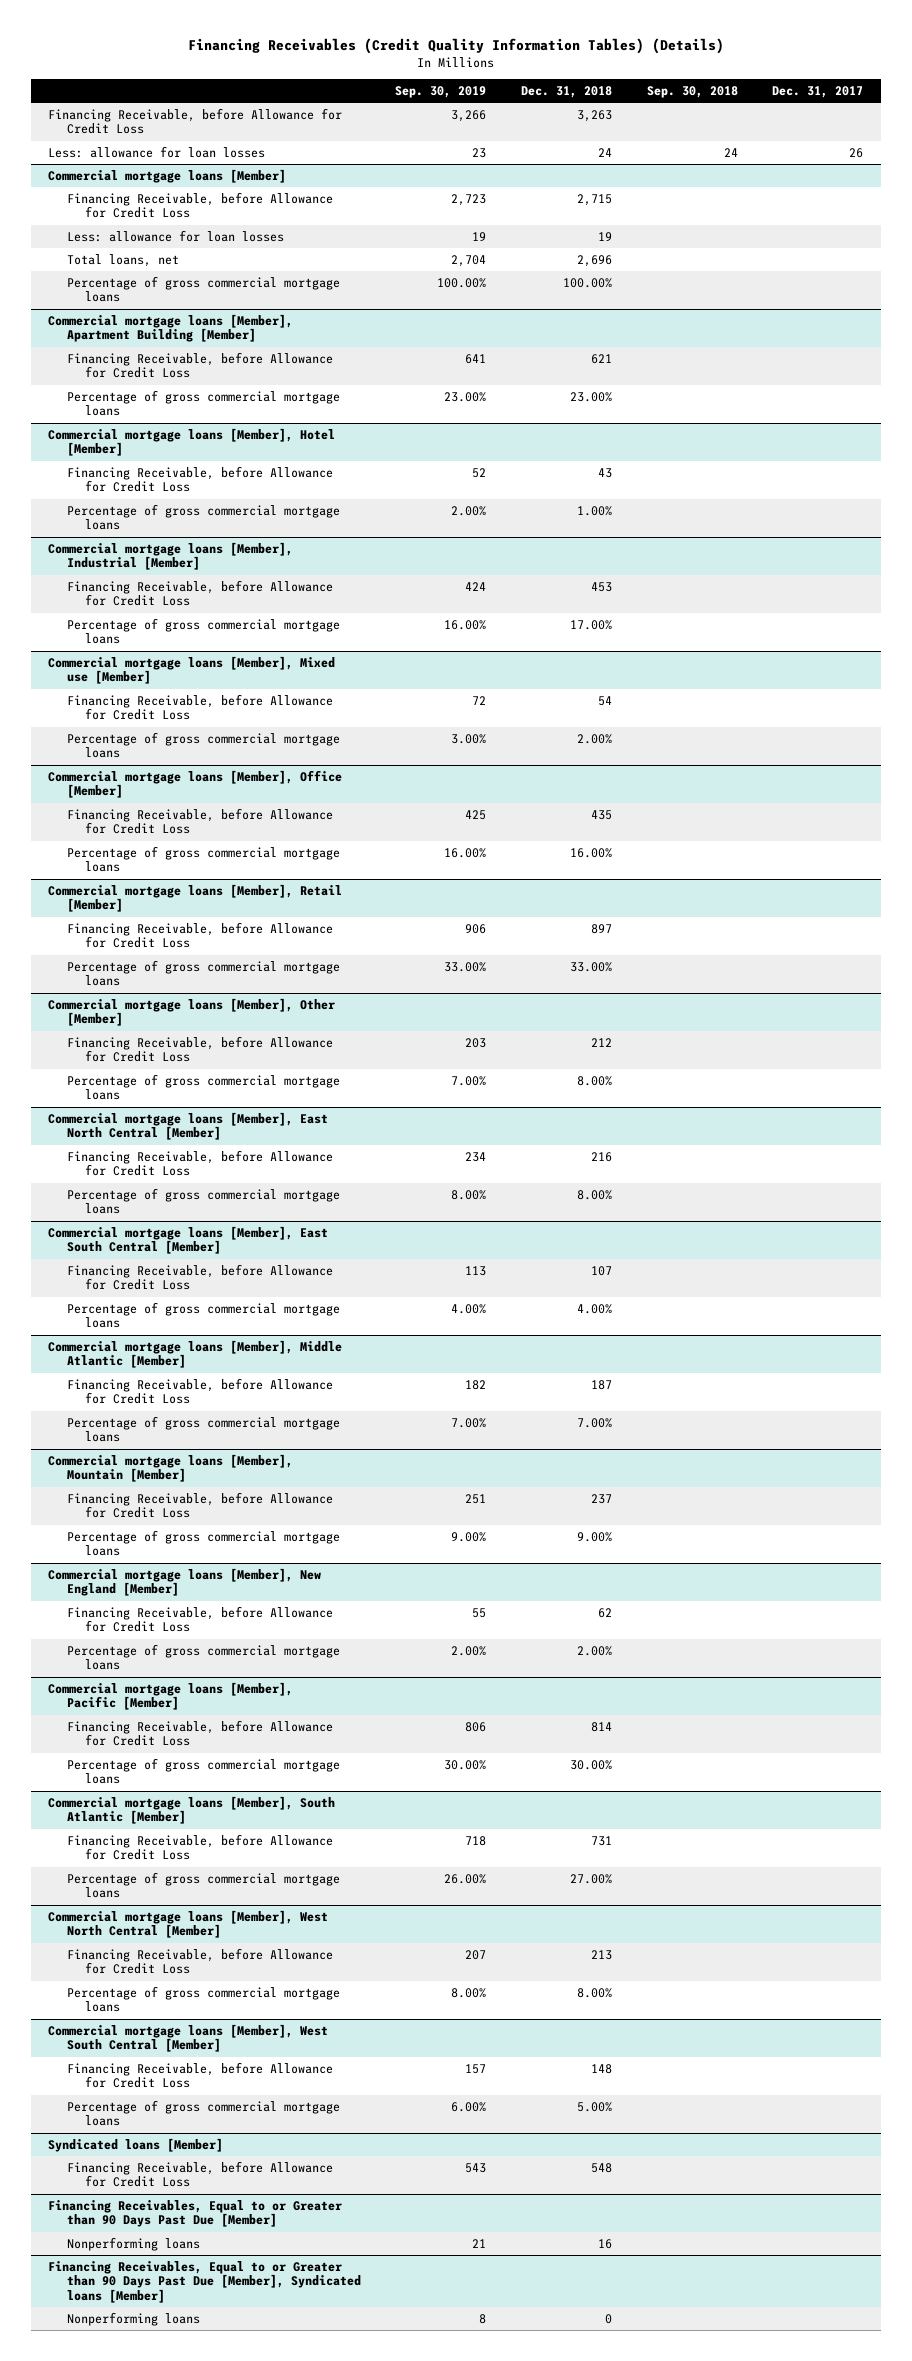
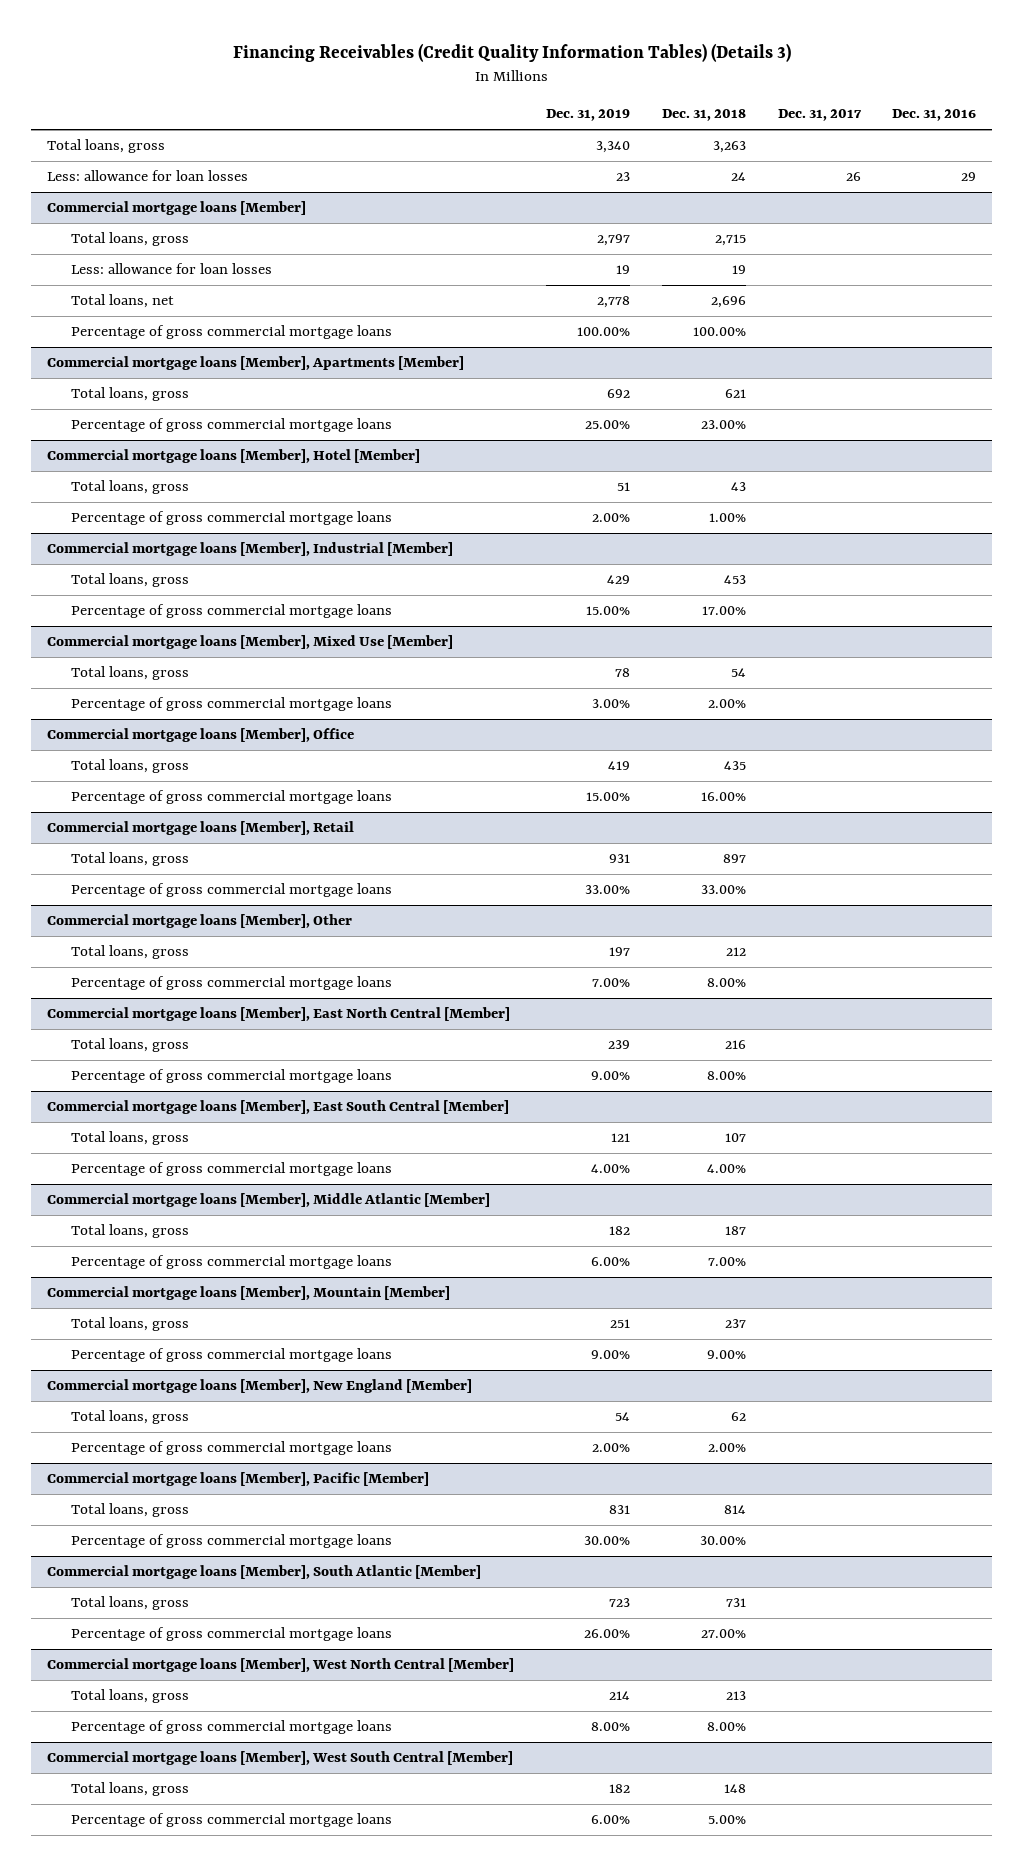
[187,38,724,55] Financing Receivables (Credit Quality Information Tables) (Details) -> [232,42,791,62] Financing Receivables (Credit Quality Information Tables) (Details 3)
[395,86,487,99] Sep. 30, 2019 -> none
[646,86,738,99] Sep. 30, 2018 -> none
none -> [545,109,630,122] Dec. 31, 2019
none -> [892,109,977,122] Dec. 31, 2016
[48,107,343,135] Financing Receivable, before Allowance for Credit Loss -> [47,139,166,154] Total loans, gross
[66,191,333,219] Financing Receivable, before Allowance for Credit Loss -> [71,232,190,247] Total loans, gross
[48,313,294,343] Commercial mortgage loans [Member], Apartment Building [Member] -> [47,356,465,371] Commercial mortgage loans [Member], Apartments [Member]
[66,351,333,379] Financing Receivable, before Allowance for Credit Loss -> [71,387,190,402] Total loans, gross
[66,465,333,493] Financing Receivable, before Allowance for Credit Loss -> [71,480,190,495] Total loans, gross
[66,579,333,607] Financing Receivable, before Allowance for Credit Loss -> [71,573,190,588] Total loans, gross
[48,655,336,685] Commercial mortgage loans [Member], Mixed use [Member] -> [47,635,454,650] Commercial mortgage loans [Member], Mixed Use [Member]
[66,693,333,721] Financing Receivable, before Allowance for Credit Loss -> [71,666,190,681] Total loans, gross
[48,769,343,799] Commercial mortgage loans [Member], Office [Member] -> [47,728,355,743] Commercial mortgage loans [Member], Office
[66,807,333,835] Financing Receivable, before Allowance for Credit Loss -> [71,759,190,774] Total loans, gross
[48,883,343,913] Commercial mortgage loans [Member], Retail [Member] -> [47,821,355,836] Commercial mortgage loans [Member], Retail
[66,921,333,949] Financing Receivable, before Allowance for Credit Loss -> [71,852,190,867] Total loans, gross
[48,997,336,1027] Commercial mortgage loans [Member], Other [Member] -> [47,914,353,929] Commercial mortgage loans [Member], Other
[66,1035,333,1063] Financing Receivable, before Allowance for Credit Loss -> [71,945,190,960] Total loans, gross
[66,1149,333,1177] Financing Receivable, before Allowance for Credit Loss -> [71,1038,190,1053] Total loans, gross
[66,1263,333,1291] Financing Receivable, before Allowance for Credit Loss -> [71,1131,190,1146] Total loans, gross
[66,1377,333,1405] Financing Receivable, before Allowance for Credit Loss -> [71,1224,190,1239] Total loans, gross
[66,1491,333,1519] Financing Receivable, before Allowance for Credit Loss -> [71,1317,190,1332] Total loans, gross
[66,1605,333,1633] Financing Receivable, before Allowance for Credit Loss -> [71,1410,190,1425] Total loans, gross
[66,1719,333,1747] Financing Receivable, before Allowance for Credit Loss -> [71,1503,190,1518] Total loans, gross
[66,1833,333,1861] Financing Receivable, before Allowance for Credit Loss -> [71,1596,190,1611] Total loans, gross
[66,1947,333,1975] Financing Receivable, before Allowance for Credit Loss -> [71,1689,190,1704] Total loans, gross
[66,2061,333,2089] Financing Receivable, before Allowance for Credit Loss -> [71,1782,190,1797] Total loans, gross
[48,2137,224,2152] Syndicated loans [Member] -> none
[66,2160,333,2188] Financing Receivable, before Allowance for Credit Loss -> none
[48,2199,343,2228] Financing Receivables, Equal to or Greater than 90 Days Past Due [Member] -> none
[66,2236,200,2251] Nonperforming loans -> none
[48,2260,361,2304] Financing Receivables, Equal to or Greater than 90 Days Past Due [Member], Syndicated loans [Member] -> none
[66,2311,200,2326] Nonperforming loans -> none

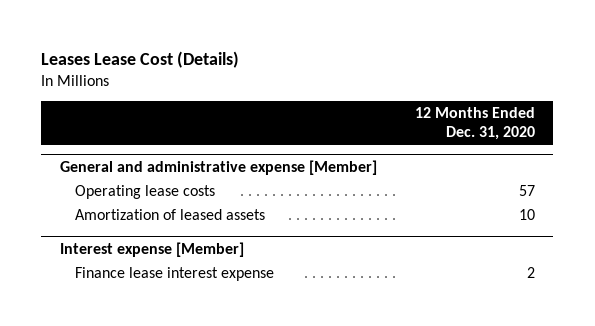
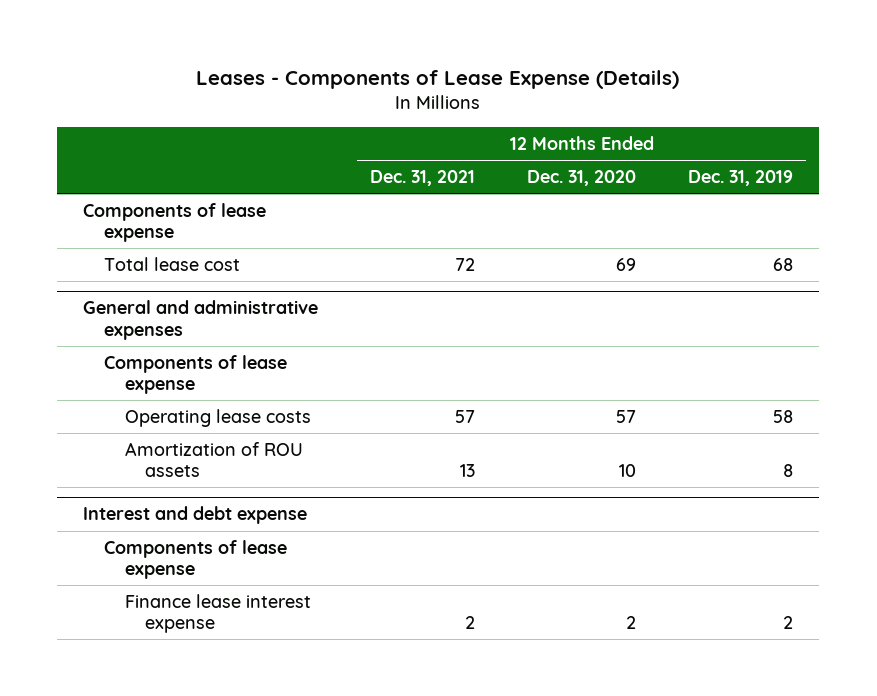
[41,51,240,69] Leases Lease Cost (Details) -> [196,70,680,90] Leases - Components of Lease Expense (Details)
none -> [370,170,476,187] Dec. 31, 2021
none -> [688,170,794,187] Dec. 31, 2019
none -> [83,202,267,243] Components of lease expense
none -> [103,256,240,271] Total lease cost
[60,159,378,175] General and administrative expense [Member] -> [83,300,319,340] General and administrative expenses
none -> [103,354,287,395] Components of lease expense
[60,241,245,257] Interest expense [Member] -> none
[74,209,265,221] Amortization of leased assets -> [124,441,303,478] Amortization of ROU assets
none -> [83,506,308,525] Interest and debt expense
none -> [103,539,287,580] Components of lease expense

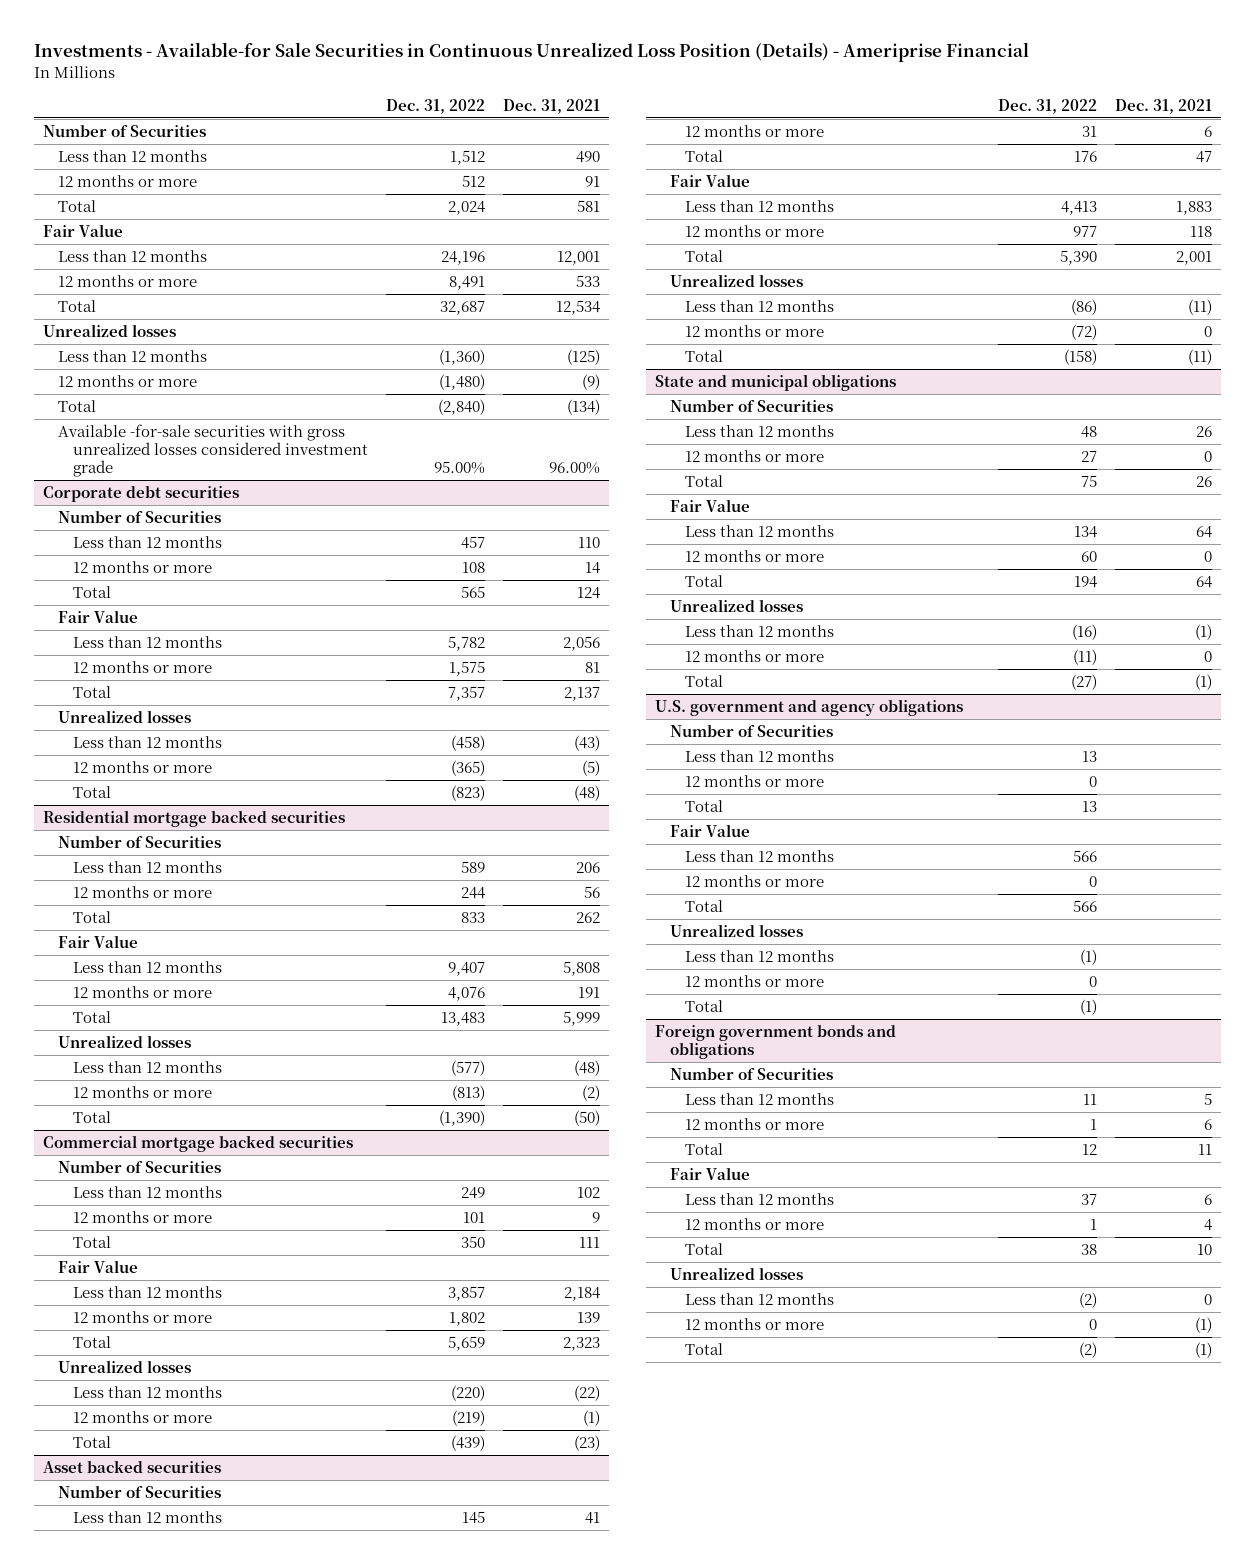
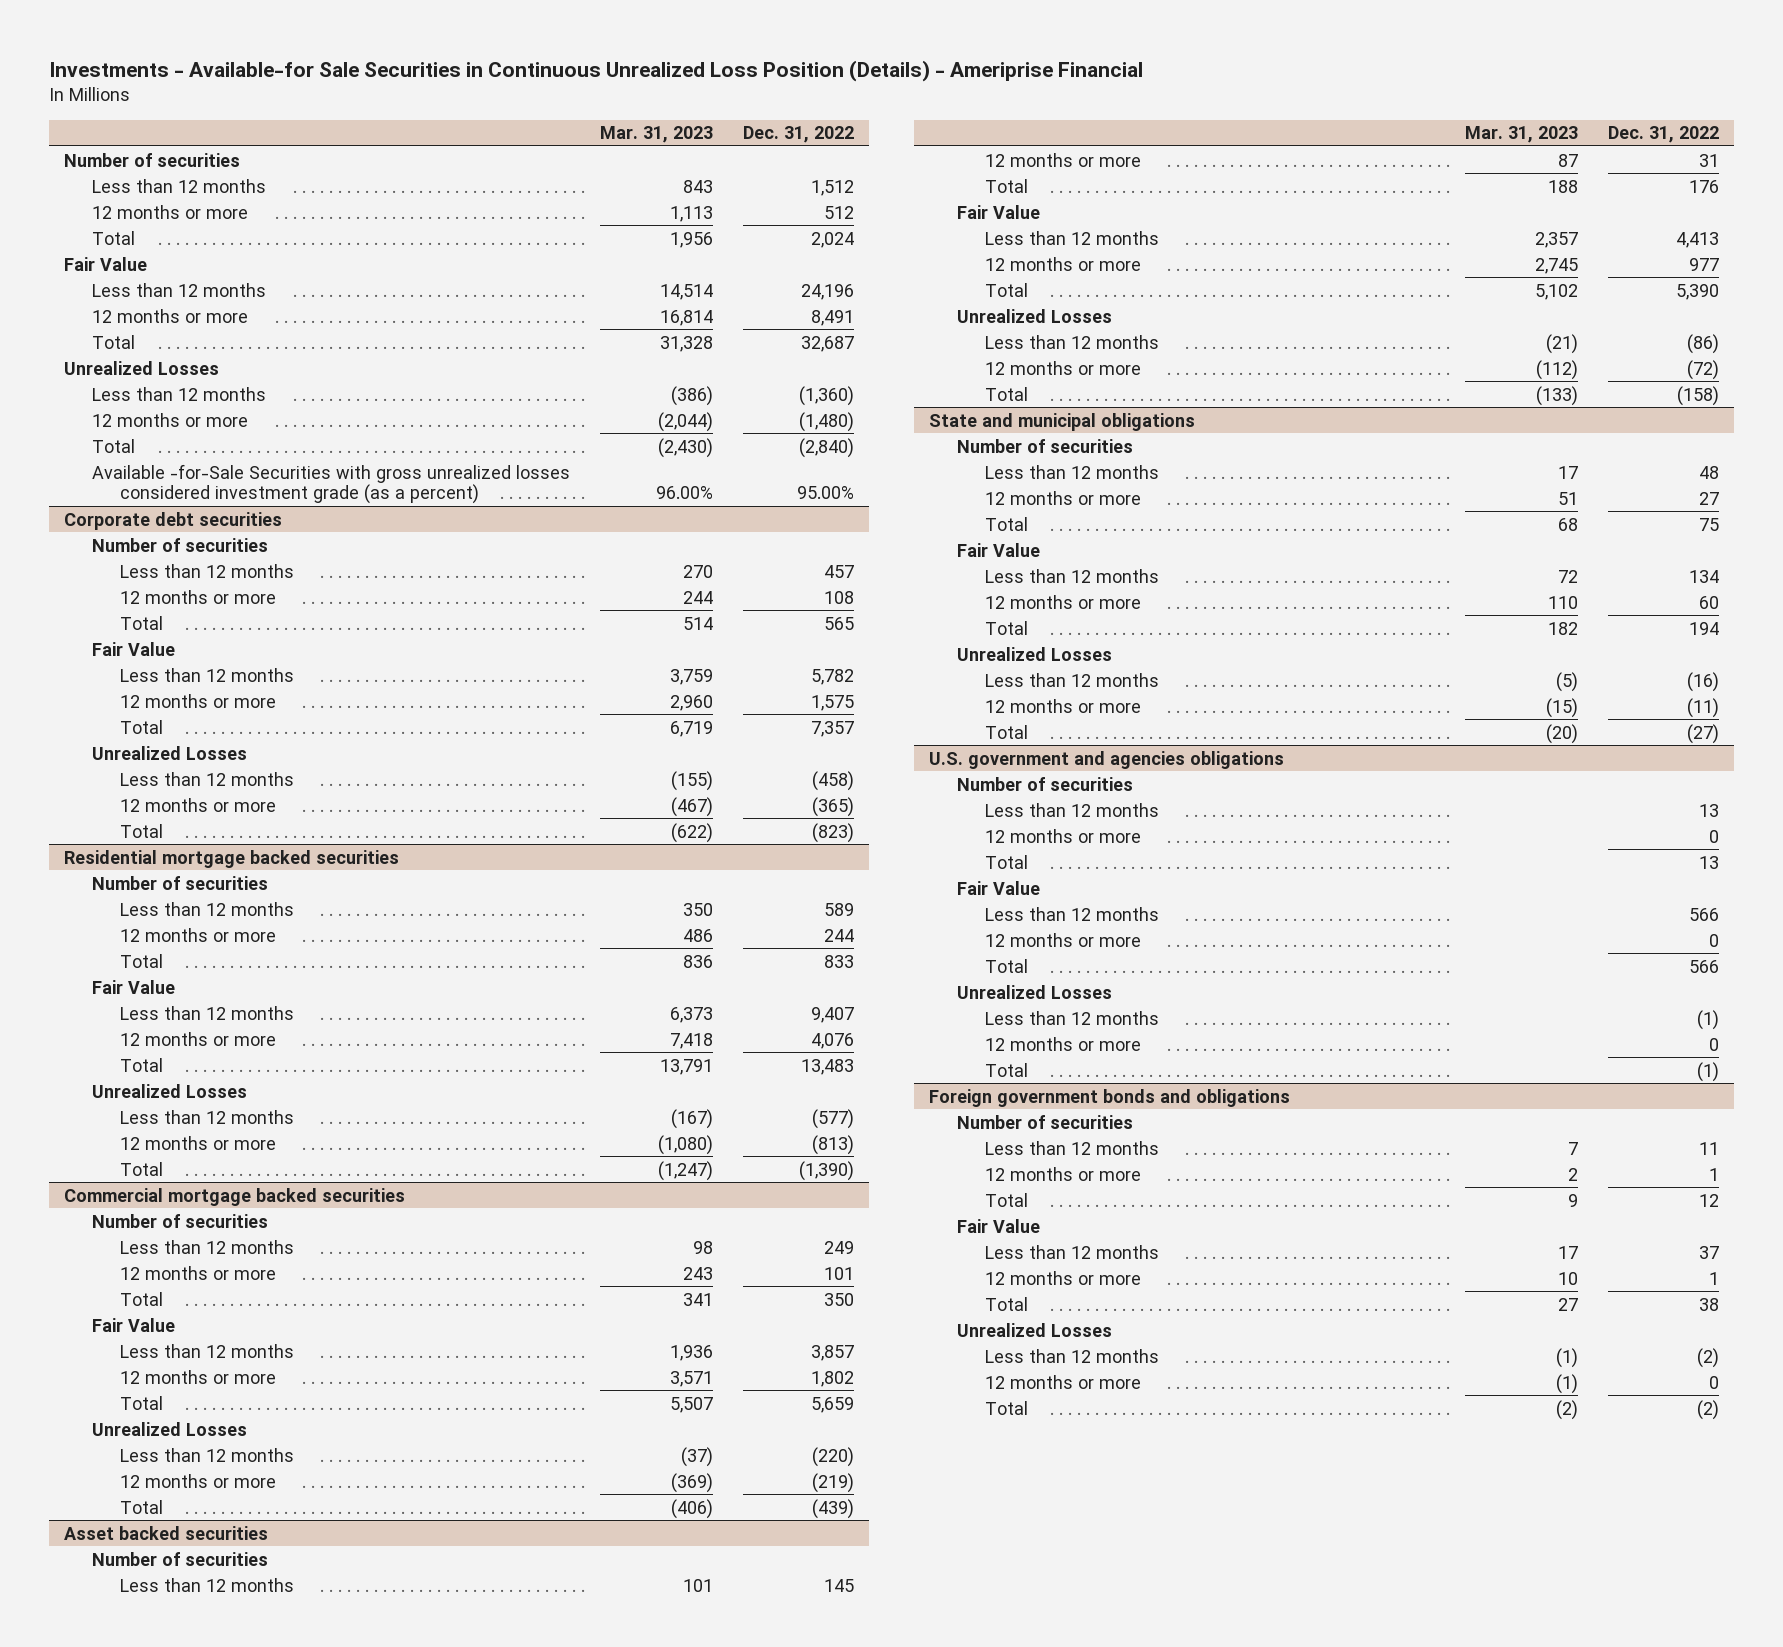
[502,98,600,114] Dec. 31, 2021 -> none
none -> [599,126,713,144] Mar. 31, 2023
[43,124,207,137] Number of Securities -> [63,152,240,167] Number of securities
[43,323,177,337] Unrealized losses -> [63,360,219,375] Unrealized Losses
[57,423,368,478] Available -for-sale securities with gross unrealized losses considered investment grade -> [91,463,570,505] Available -for-Sale Securities with gross unrealized losses considered investment grade (as a percent)
[57,510,221,523] Number of Securities -> [91,537,268,552] Number of securities
[57,709,191,723] Unrealized losses -> [91,745,247,760] Unrealized Losses
[57,835,221,848] Number of Securities -> [91,875,268,890] Number of securities
[57,1034,191,1048] Unrealized losses -> [91,1083,247,1098] Unrealized Losses
[57,1160,221,1173] Number of Securities -> [91,1213,268,1228] Number of securities
[57,1359,191,1373] Unrealized losses -> [91,1421,247,1436] Unrealized Losses
[57,1485,221,1498] Number of Securities -> [91,1551,268,1566] Number of securities
[669,273,803,287] Unrealized losses -> [956,308,1112,323] Unrealized Losses
[669,399,833,412] Number of Securities -> [956,438,1133,453] Number of securities
[669,598,803,612] Unrealized losses -> [956,646,1112,661] Unrealized Losses
[655,698,964,716] U.S. government and agency obligations -> [928,750,1284,769] U.S. government and agencies obligations
[669,724,833,737] Number of Securities -> [956,776,1133,791] Number of securities
[669,923,803,937] Unrealized losses -> [956,984,1112,999] Unrealized Losses
[669,1067,833,1080] Number of Securities -> [956,1114,1133,1129] Number of securities
[669,1266,803,1280] Unrealized losses -> [956,1322,1112,1337] Unrealized Losses

